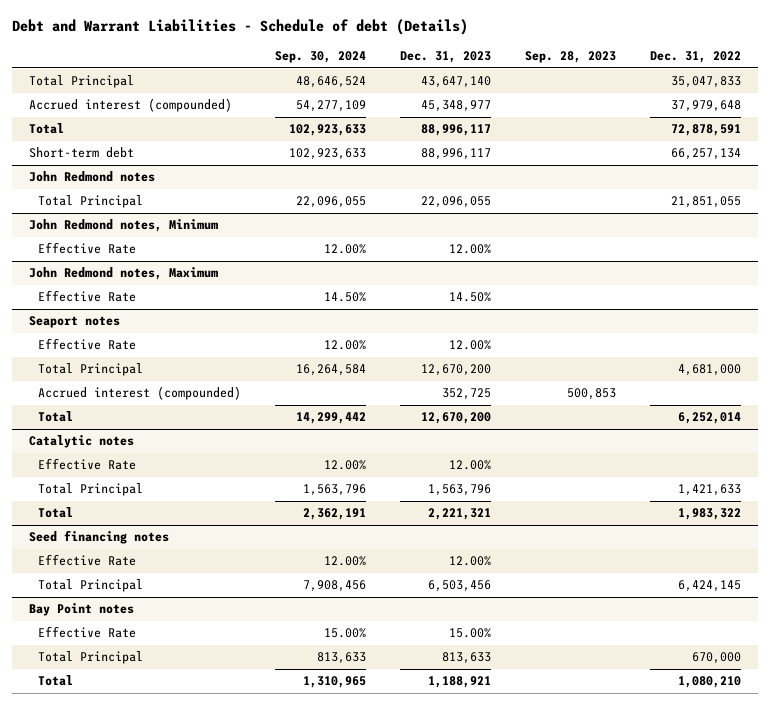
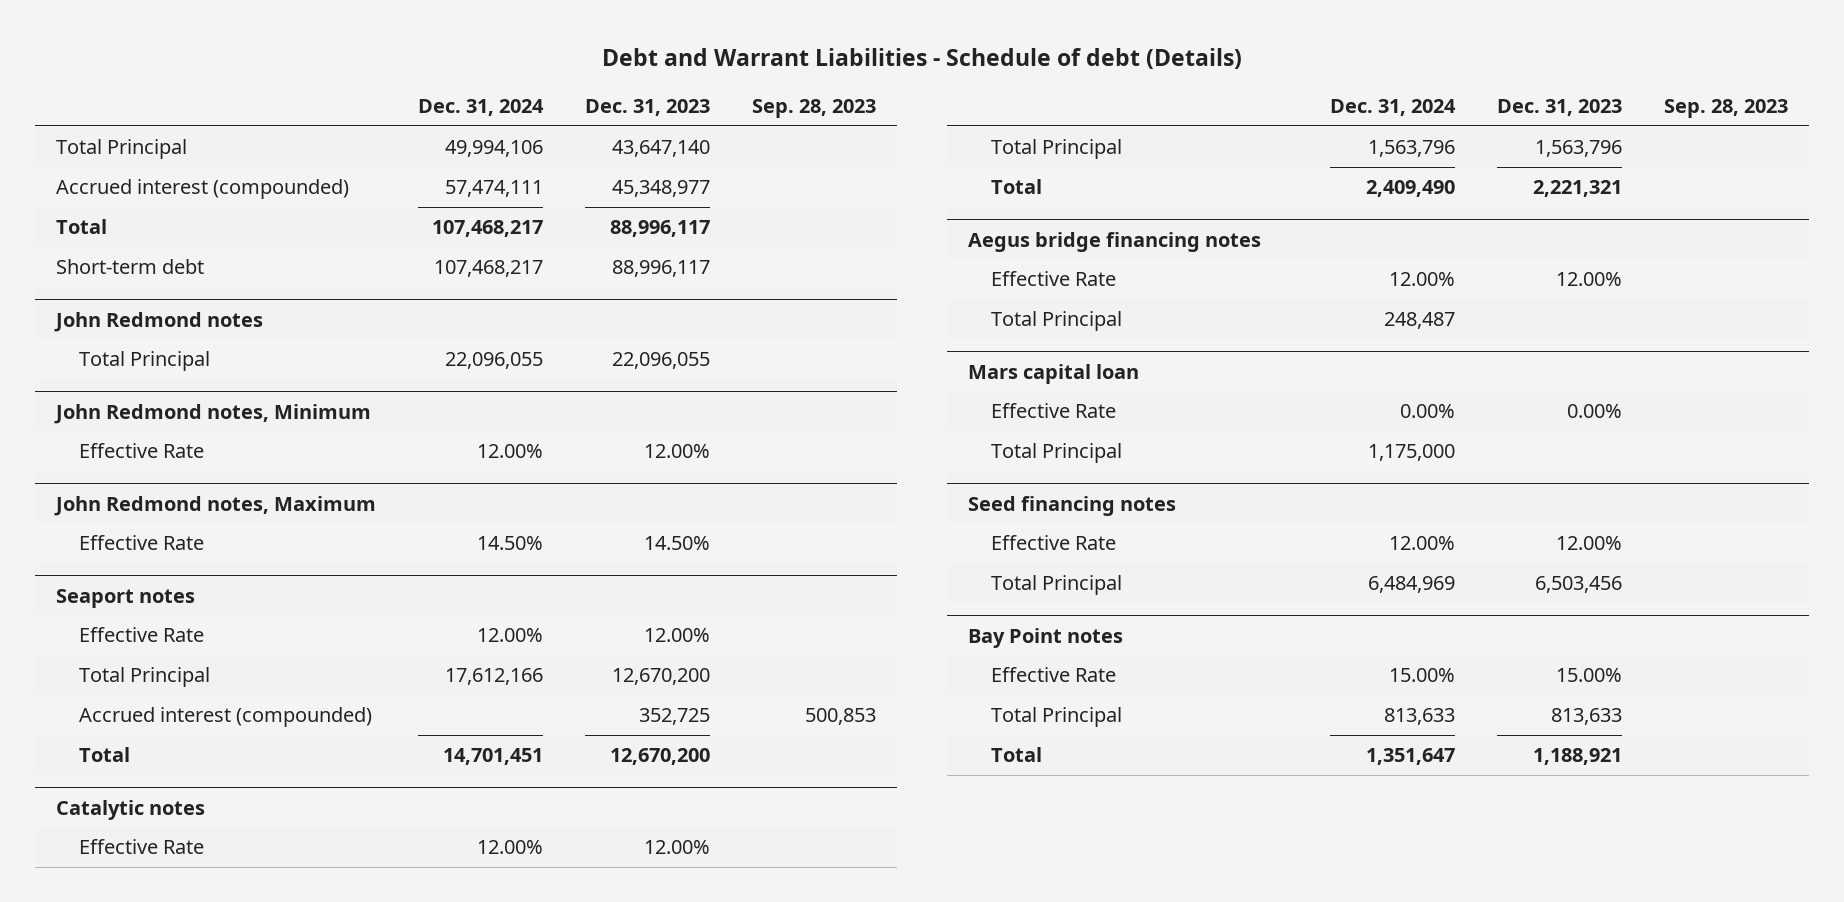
[274,51,366,64] Sep. 30, 2024 -> none
[650,51,742,64] Dec. 31, 2022 -> none
none -> [417,99,544,117] Dec. 31, 2024
none -> [968,231,1262,252] Aegus bridge financing notes
none -> [991,271,1117,287] Effective Rate
none -> [991,311,1123,332] Total Principal
none -> [968,363,1140,384] Mars capital loan
none -> [991,403,1117,419] Effective Rate
none -> [991,443,1123,464] Total Principal

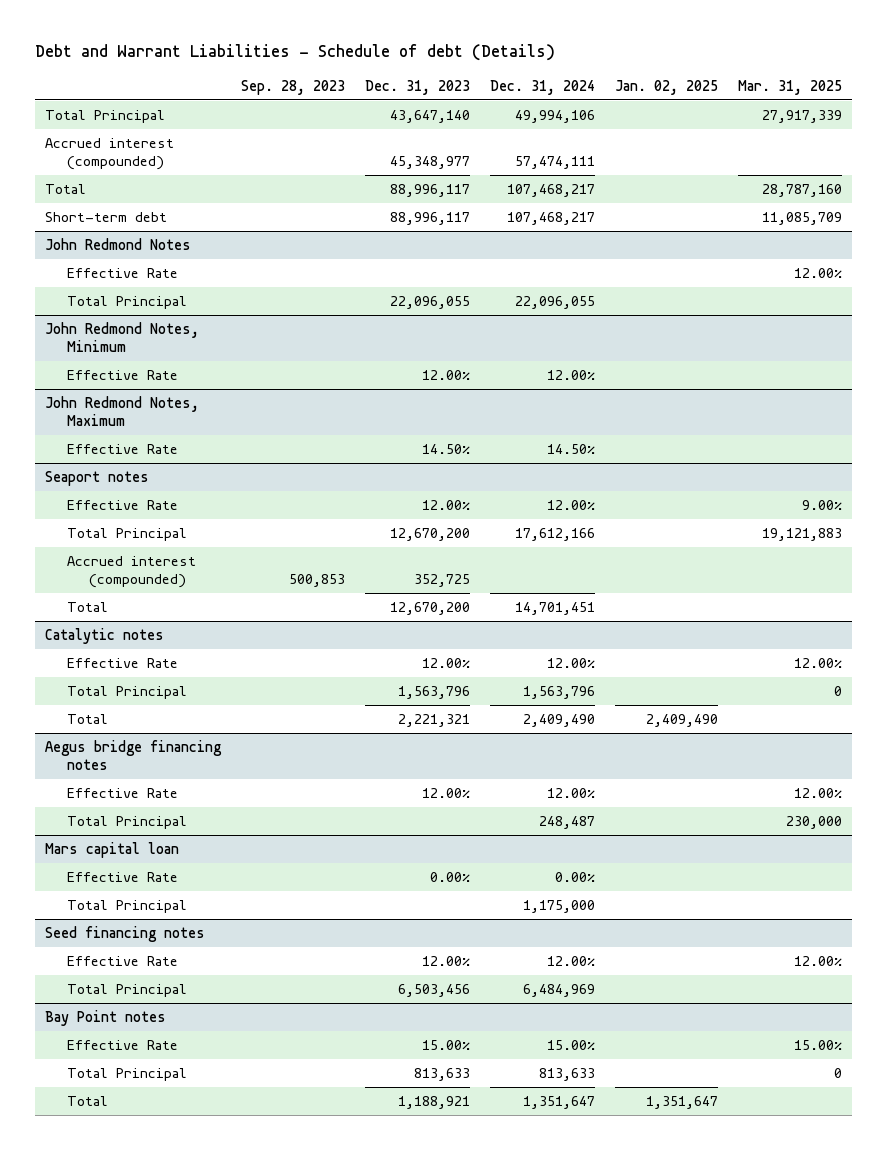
none -> [614,79,718,95] Jan. 02, 2025
none -> [737,79,842,95] Mar. 31, 2025
[53,311,263,332] John Redmond notes -> [45,238,192,251] John Redmond Notes
none -> [67,268,179,279] Effective Rate
[53,403,371,424] John Redmond notes, Minimum -> [45,322,200,353] John Redmond Notes, Minimum
[53,495,376,516] John Redmond notes, Maximum -> [45,396,200,427] John Redmond Notes, Maximum

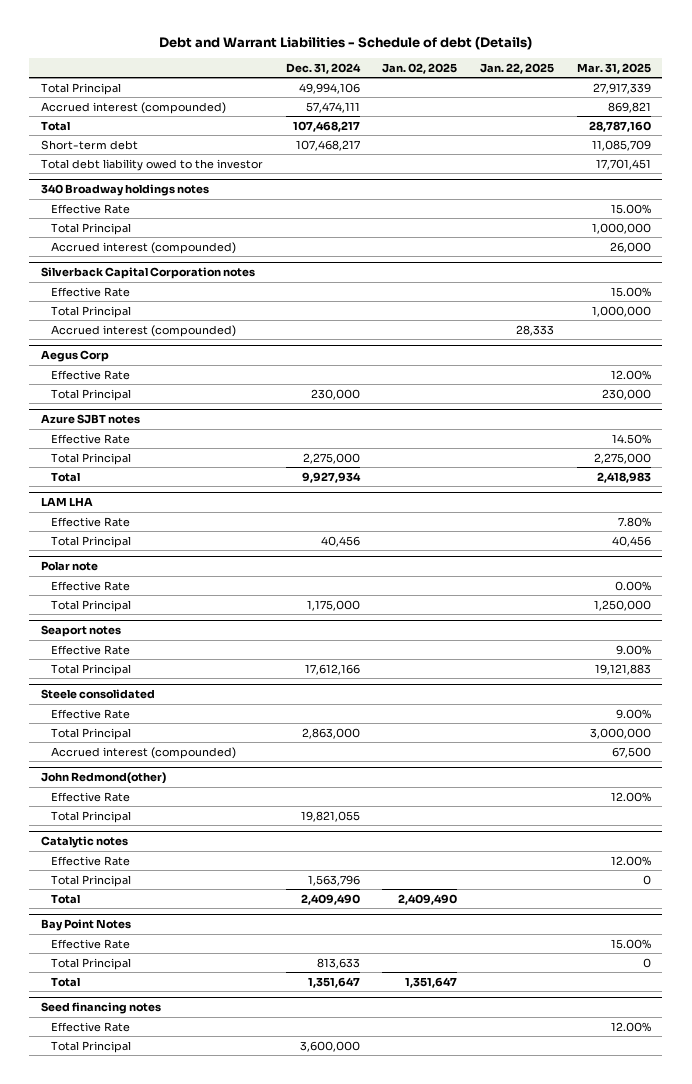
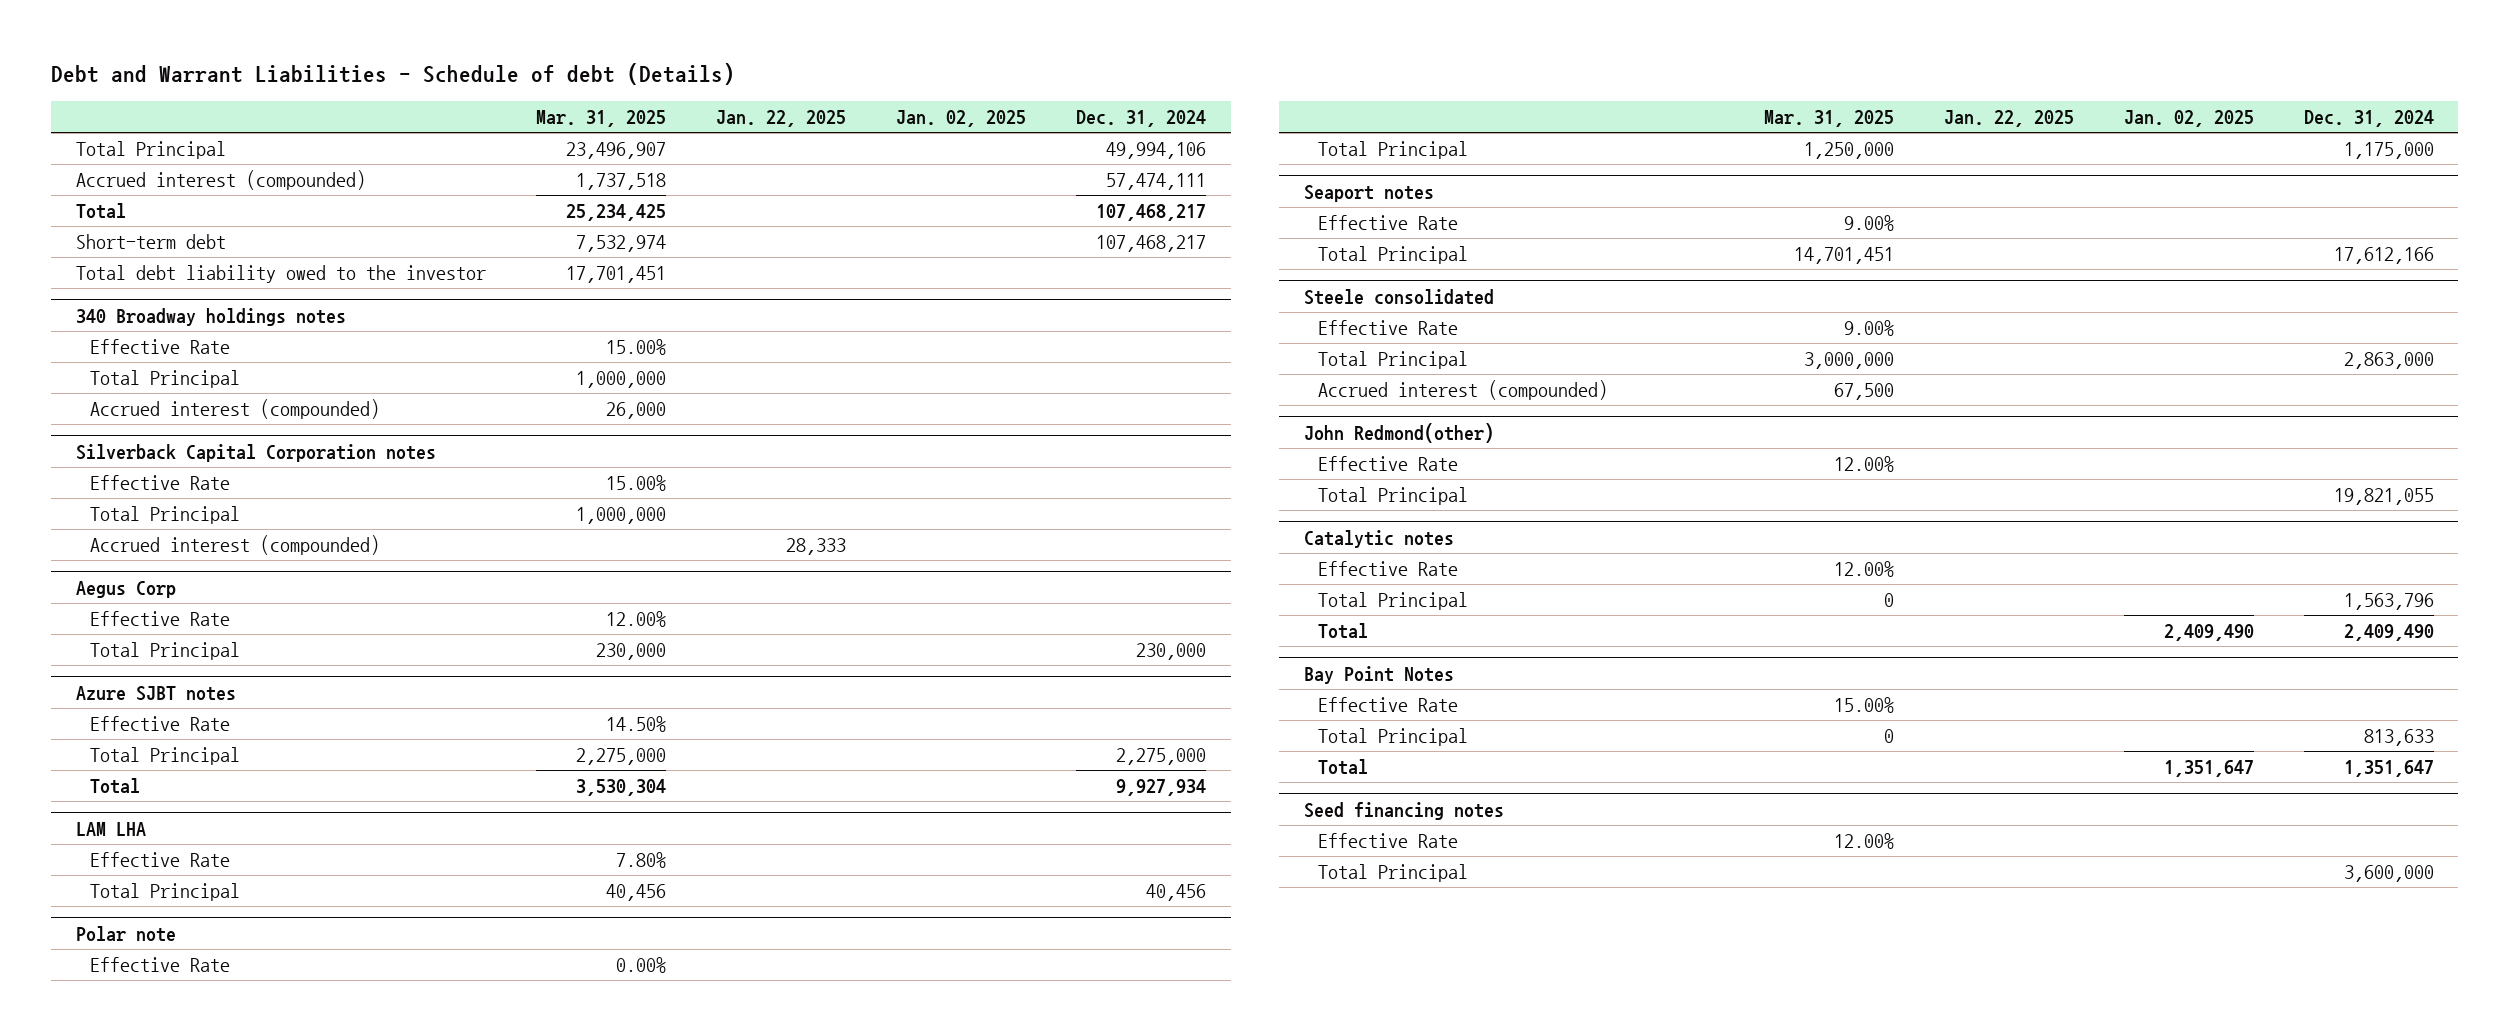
[592,82,651,94] 27,917,339 -> [566,141,667,159] 23,496,907
[607,101,651,113] 869,821 -> [576,172,667,190] 1,737,518
[588,120,651,132] 28,787,160 -> [566,203,667,221] 25,234,425
[591,139,651,151] 11,085,709 -> [576,234,667,252] 7,532,974
[596,471,651,483] 2,418,983 -> [576,778,667,796] 3,530,304
[594,663,651,675] 19,121,883 -> [1793,246,1894,264] 14,701,451

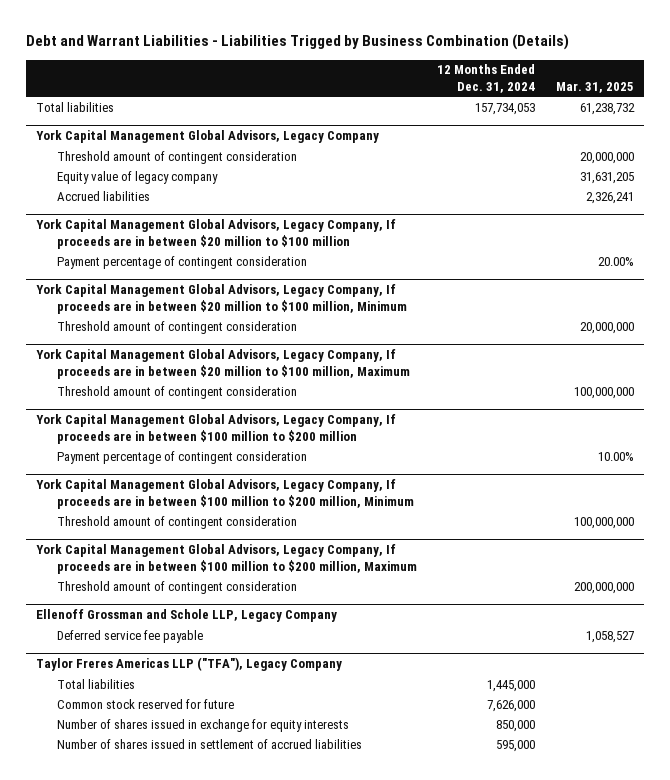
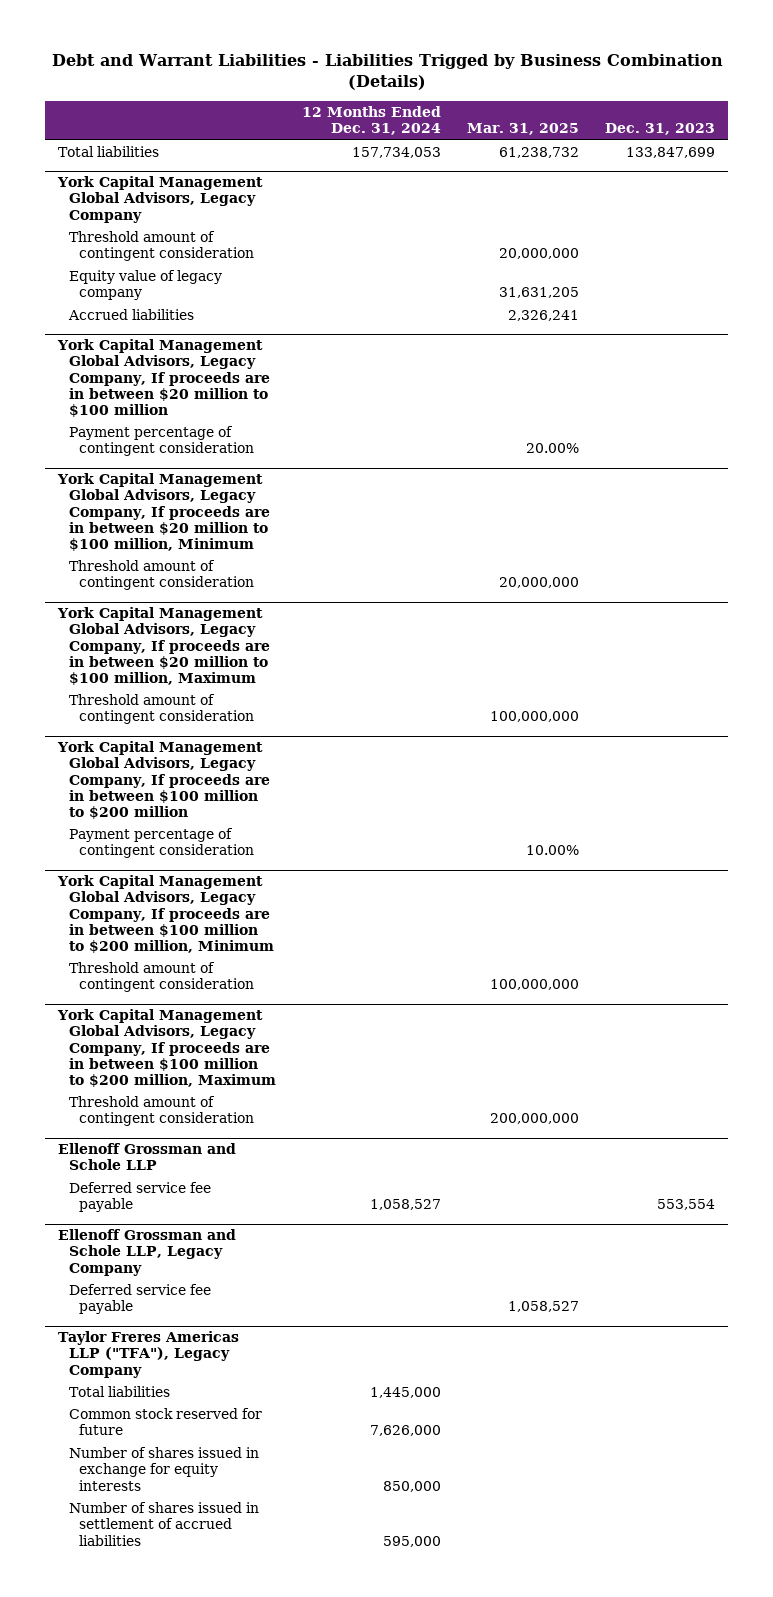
none -> [604,123,715,136] Dec. 31, 2023
none -> [58,1143,237,1171] Ellenoff Grossman and Schole LLP
none -> [68,1182,211,1213] Deferred service fee payable

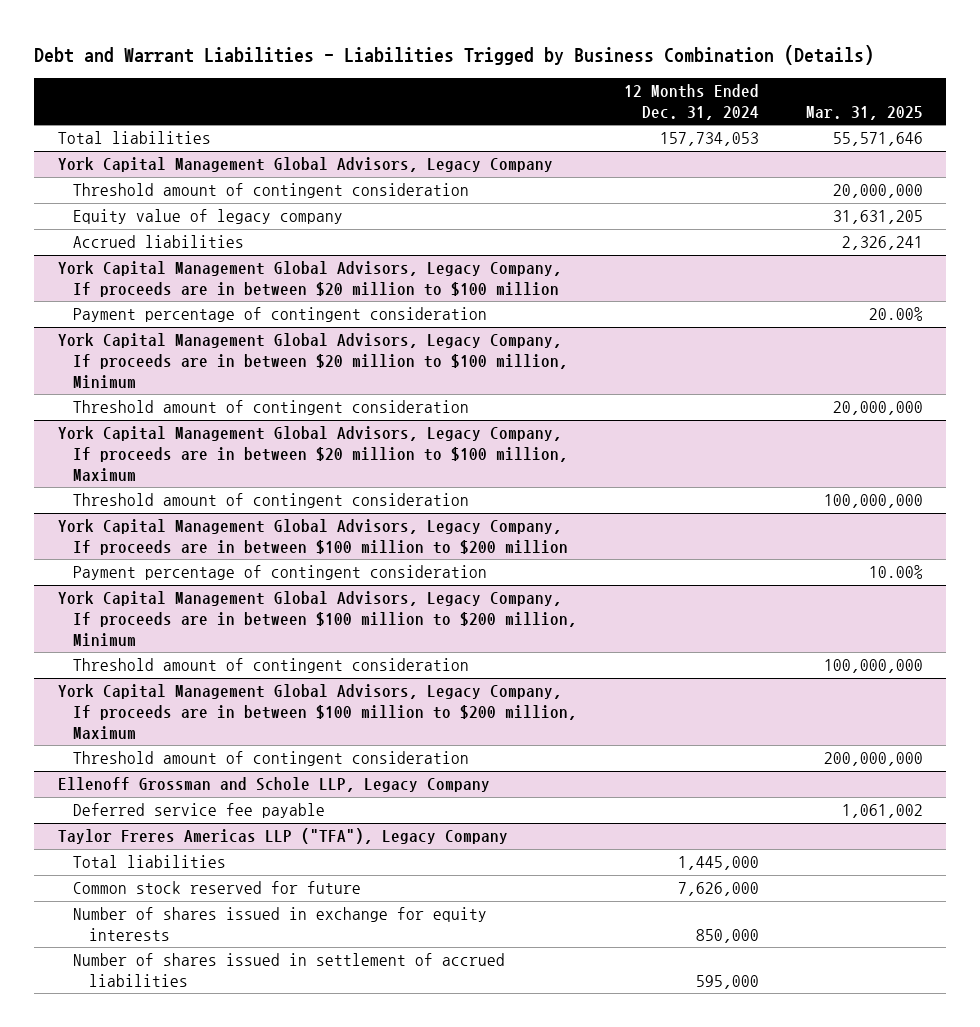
[604,123,715,136] Dec. 31, 2023 -> none
[498,147,579,159] 61,238,732 -> [832,132,923,147] 55,571,646
[58,1143,237,1171] Ellenoff Grossman and Schole LLP -> none
[68,1182,211,1213] Deferred service fee payable -> none
[507,1301,579,1313] 1,058,527 -> [841,804,923,819] 1,061,002

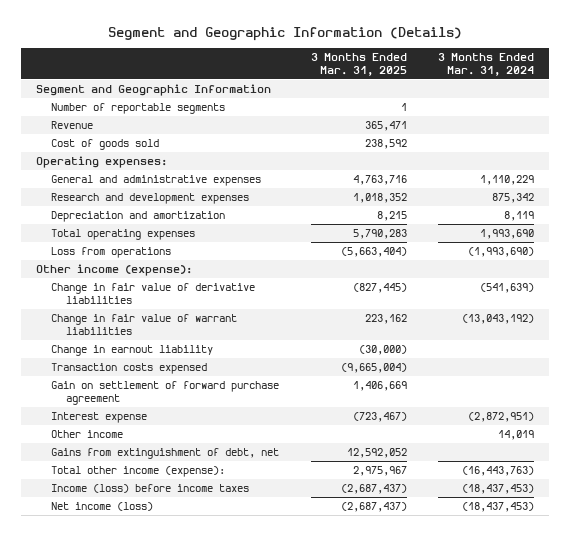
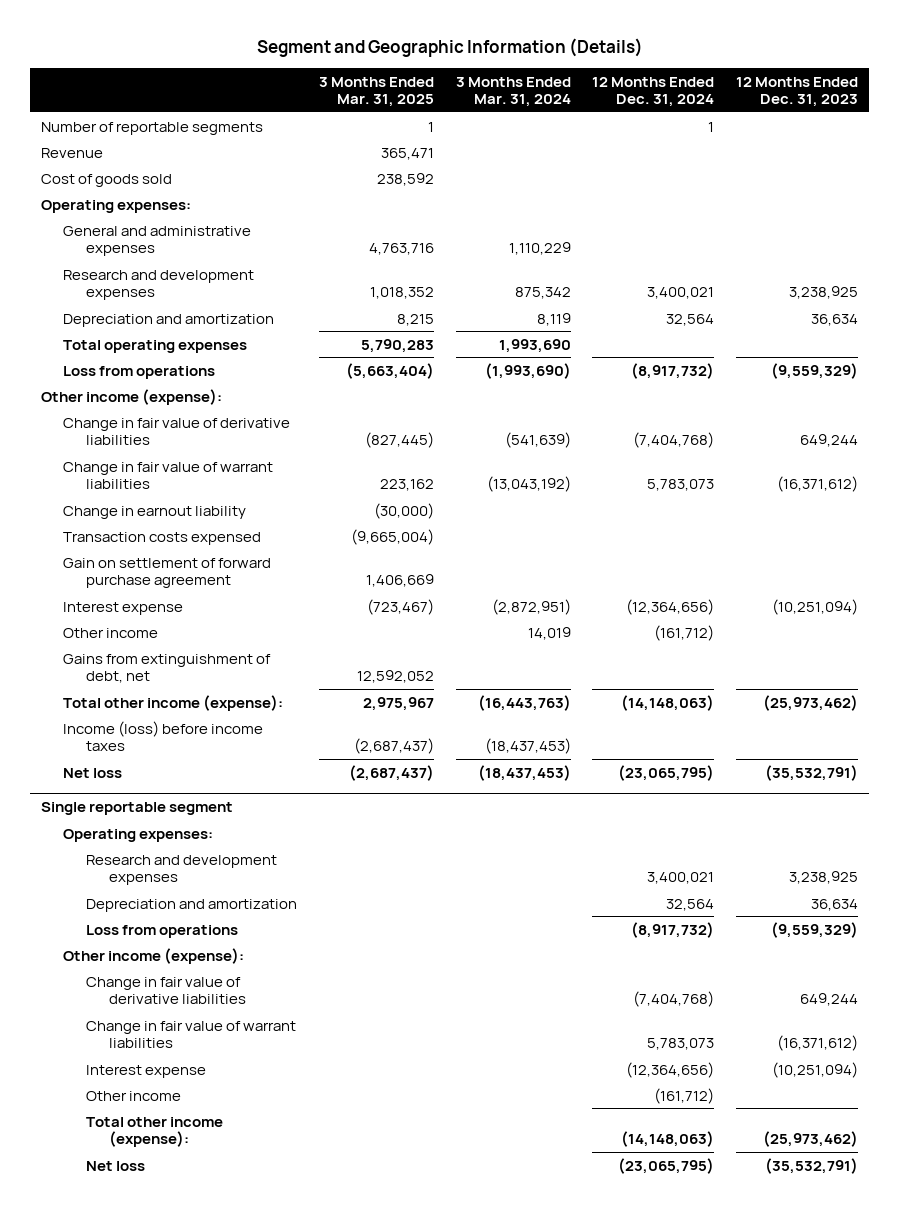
none -> [592,76,715,108] 12 Months Ended Dec. 31, 2024
none -> [736,76,859,108] 12 Months Ended Dec. 31, 2023
[36,84,272,97] Segment and Geographic Information -> none
[51,502,154,512] Net income (loss) -> [63,767,123,778] Net loss
none -> [40,802,233,816] Single reportable segment
none -> [63,828,214,842] Operating expenses:
none -> [86,854,278,885] Research and development expenses
none -> [86,898,298,912] Depreciation and amortization
none -> [86,924,239,938] Loss from operations
none -> [63,947,245,964] Other income (expense):
none -> [86,976,246,1004] Change in fair value of derivative liabilities
none -> [86,1020,297,1048] Change in fair value of warrant liabilities
none -> [86,1064,207,1078] Interest expense
none -> [86,1090,182,1101] Other income
none -> [86,1116,224,1147] Total other income (expense):
none -> [86,1160,146,1171] Net loss

